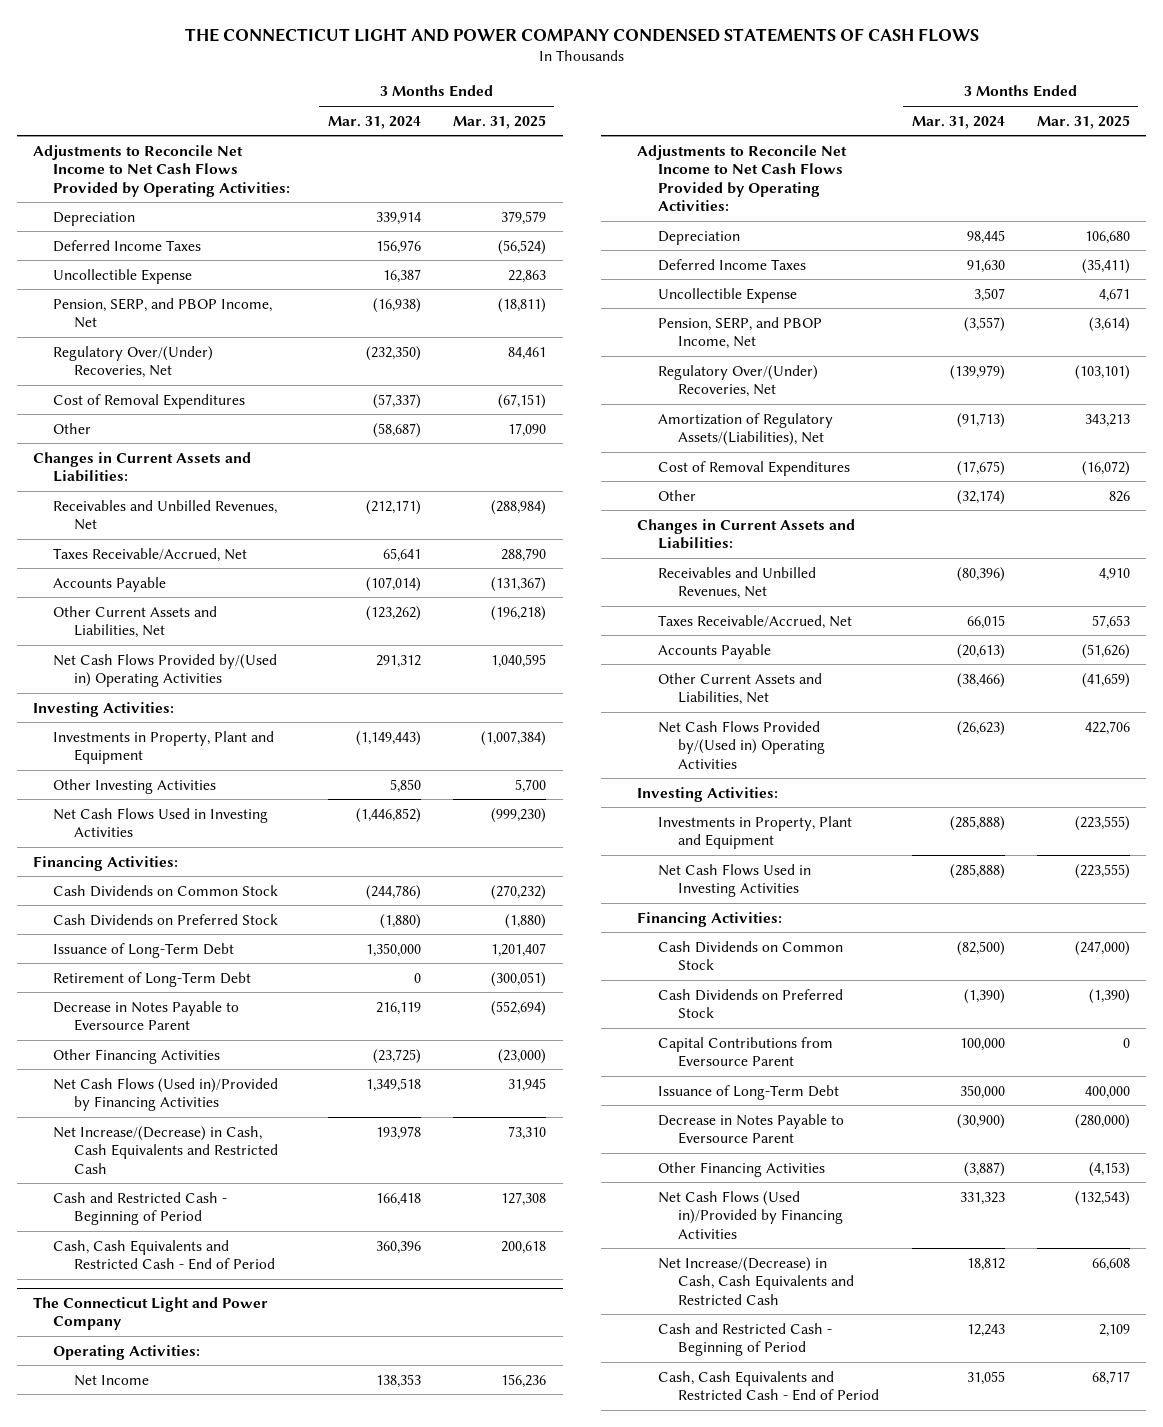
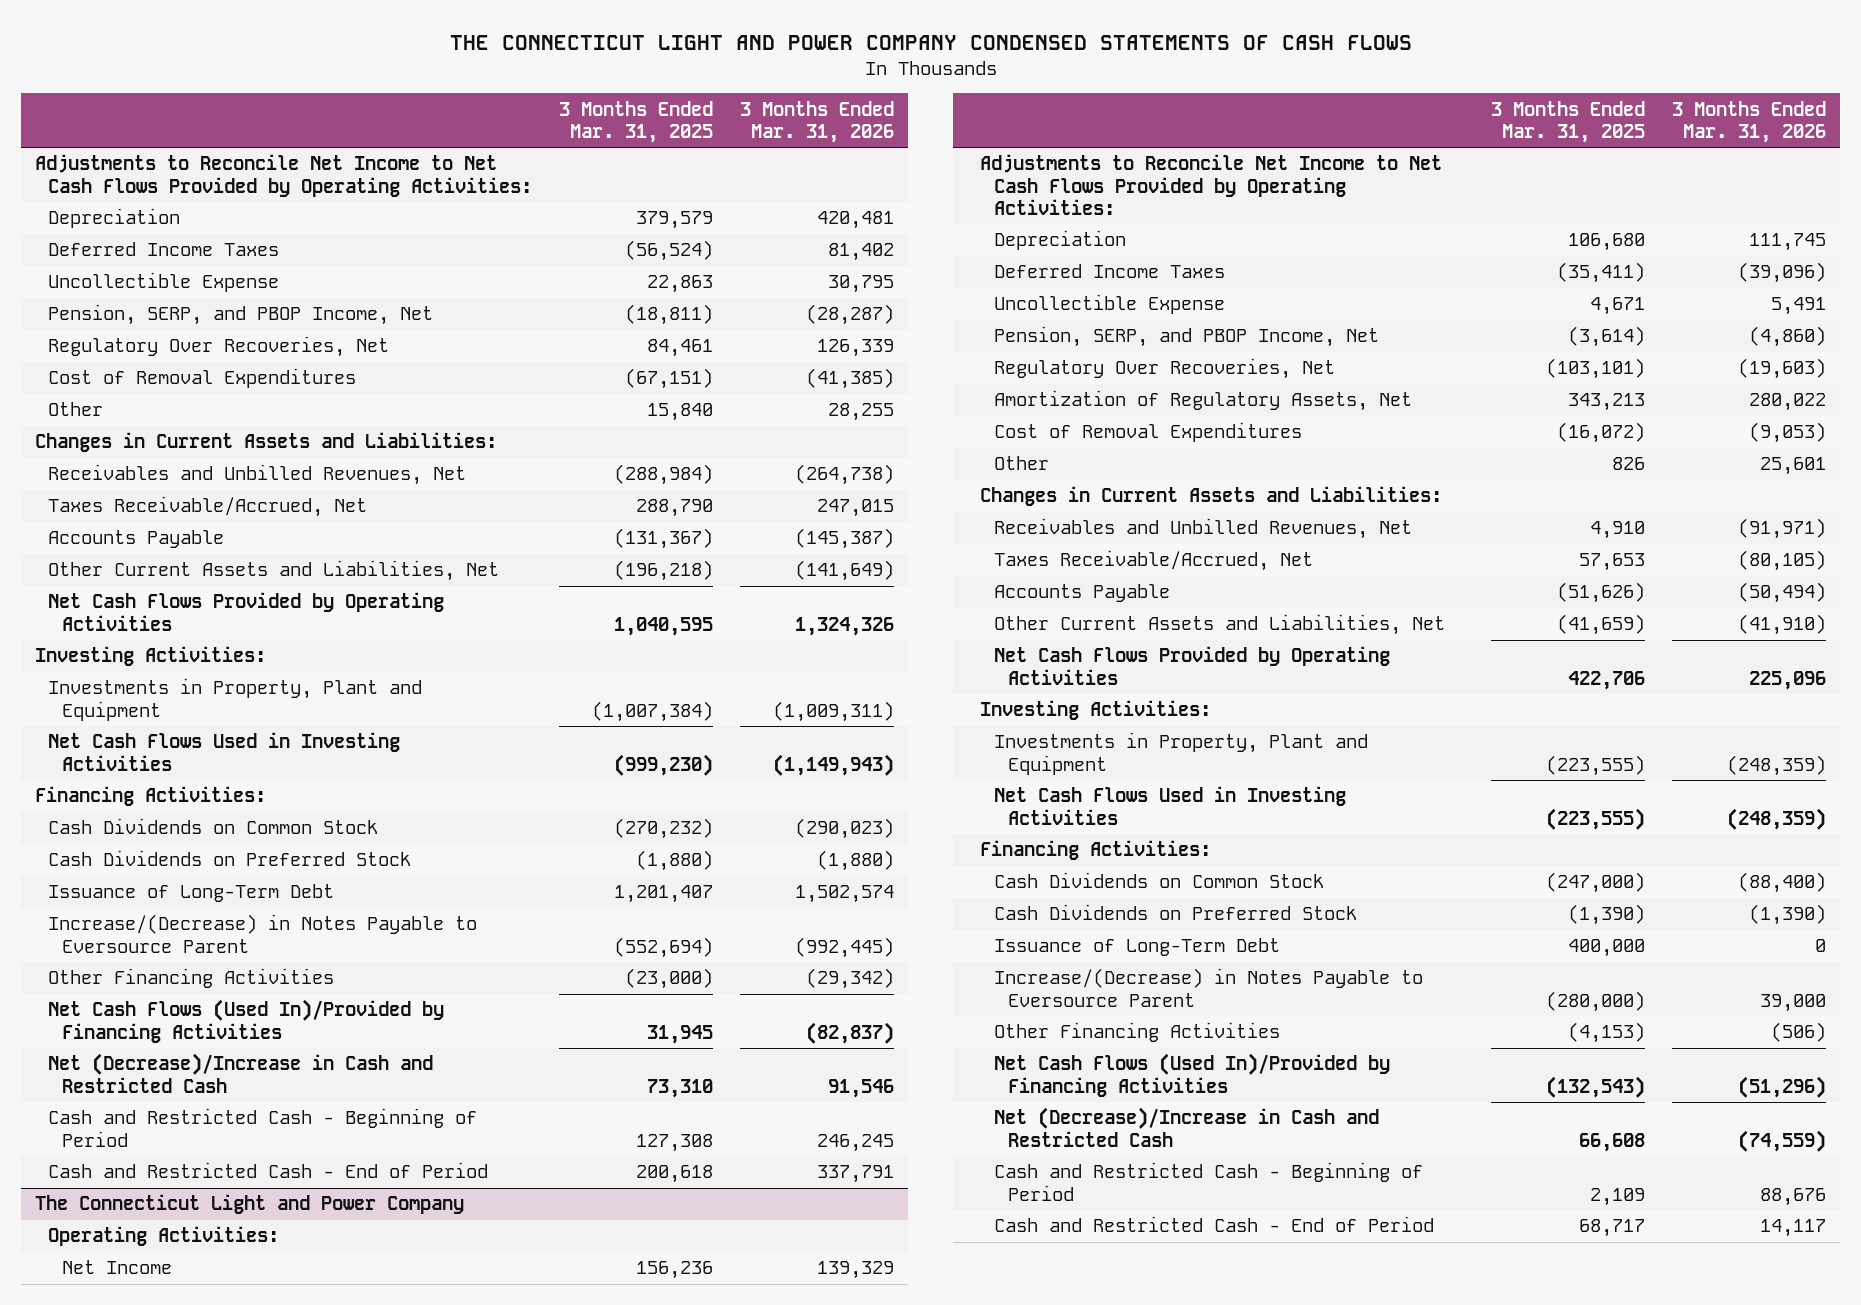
[327,115,421,129] Mar. 31, 2024 -> none
none -> [740,100,895,143] 3 Months Ended Mar. 31, 2026
[53,345,214,379] Regulatory Over/(Under) Recoveries, Net -> [48,336,390,358] Regulatory Over Recoveries, Net
[508,422,547,437] 17,090 -> [647,403,714,422] 15,840
[53,653,278,688] Net Cash Flows Provided by/(Used in) Operating Activities -> [48,592,445,631] Net Cash Flows Provided by Operating Activities
[53,778,217,794] Other Investing Activities -> none
[53,971,252,987] Retirement of Long-Term Debt -> none
[53,1000,240,1032] Decrease in Notes Payable to Eversource Parent -> [48,914,478,953] Increase/(Decrease) in Notes Payable to Eversource Parent
[53,1077,279,1112] Net Cash Flows (Used in)/Provided by Financing Activities -> [48,999,445,1043] Net Cash Flows (Used In)/Provided by Financing Activities
[53,1125,278,1174] Net Increase/(Decrease) in Cash, Cash Equivalents and Restricted Cash -> [48,1053,434,1093] Net (Decrease)/Increase in Cash and Restricted Cash
[53,1239,275,1271] Cash, Cash Equivalents and Restricted Cash - End of Period -> [48,1162,489,1179] Cash and Restricted Cash - End of Period
[657,364,818,398] Regulatory Over/(Under) Recoveries, Net -> [994,358,1336,380] Regulatory Over Recoveries, Net
[657,412,833,447] Amortization of Regulatory Assets/(Liabilities), Net -> [994,390,1413,412] Amortization of Regulatory Assets, Net
[657,720,825,769] Net Cash Flows Provided by/(Used in) Operating Activities -> [994,646,1391,685] Net Cash Flows Provided by Operating Activities
[657,1036,833,1068] Capital Contributions from Eversource Parent -> none
[657,1113,844,1145] Decrease in Notes Payable to Eversource Parent -> [994,968,1424,1007] Increase/(Decrease) in Notes Payable to Eversource Parent
[657,1190,843,1239] Net Cash Flows (Used in)/Provided by Financing Activities -> [994,1053,1391,1097] Net Cash Flows (Used In)/Provided by Financing Activities
[657,1256,854,1305] Net Increase/(Decrease) in Cash, Cash Equivalents and Restricted Cash -> [994,1107,1380,1147] Net (Decrease)/Increase in Cash and Restricted Cash
[657,1370,879,1402] Cash, Cash Equivalents and Restricted Cash - End of Period -> [994,1216,1435,1233] Cash and Restricted Cash - End of Period

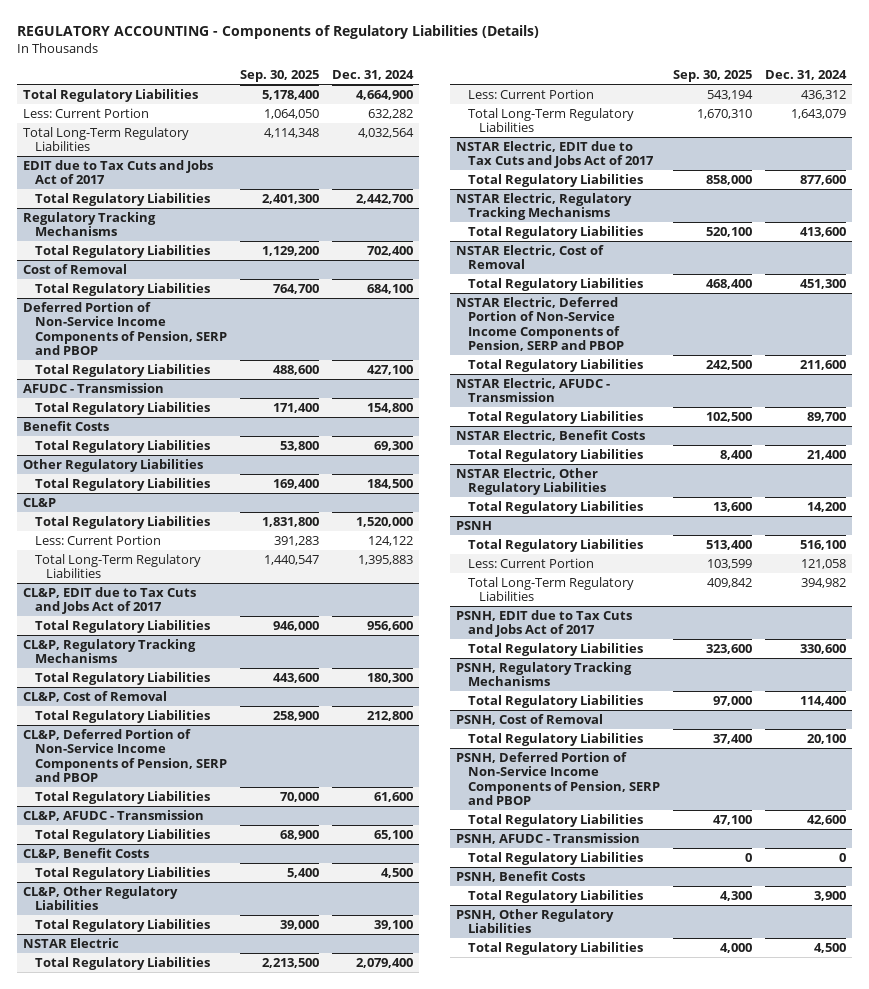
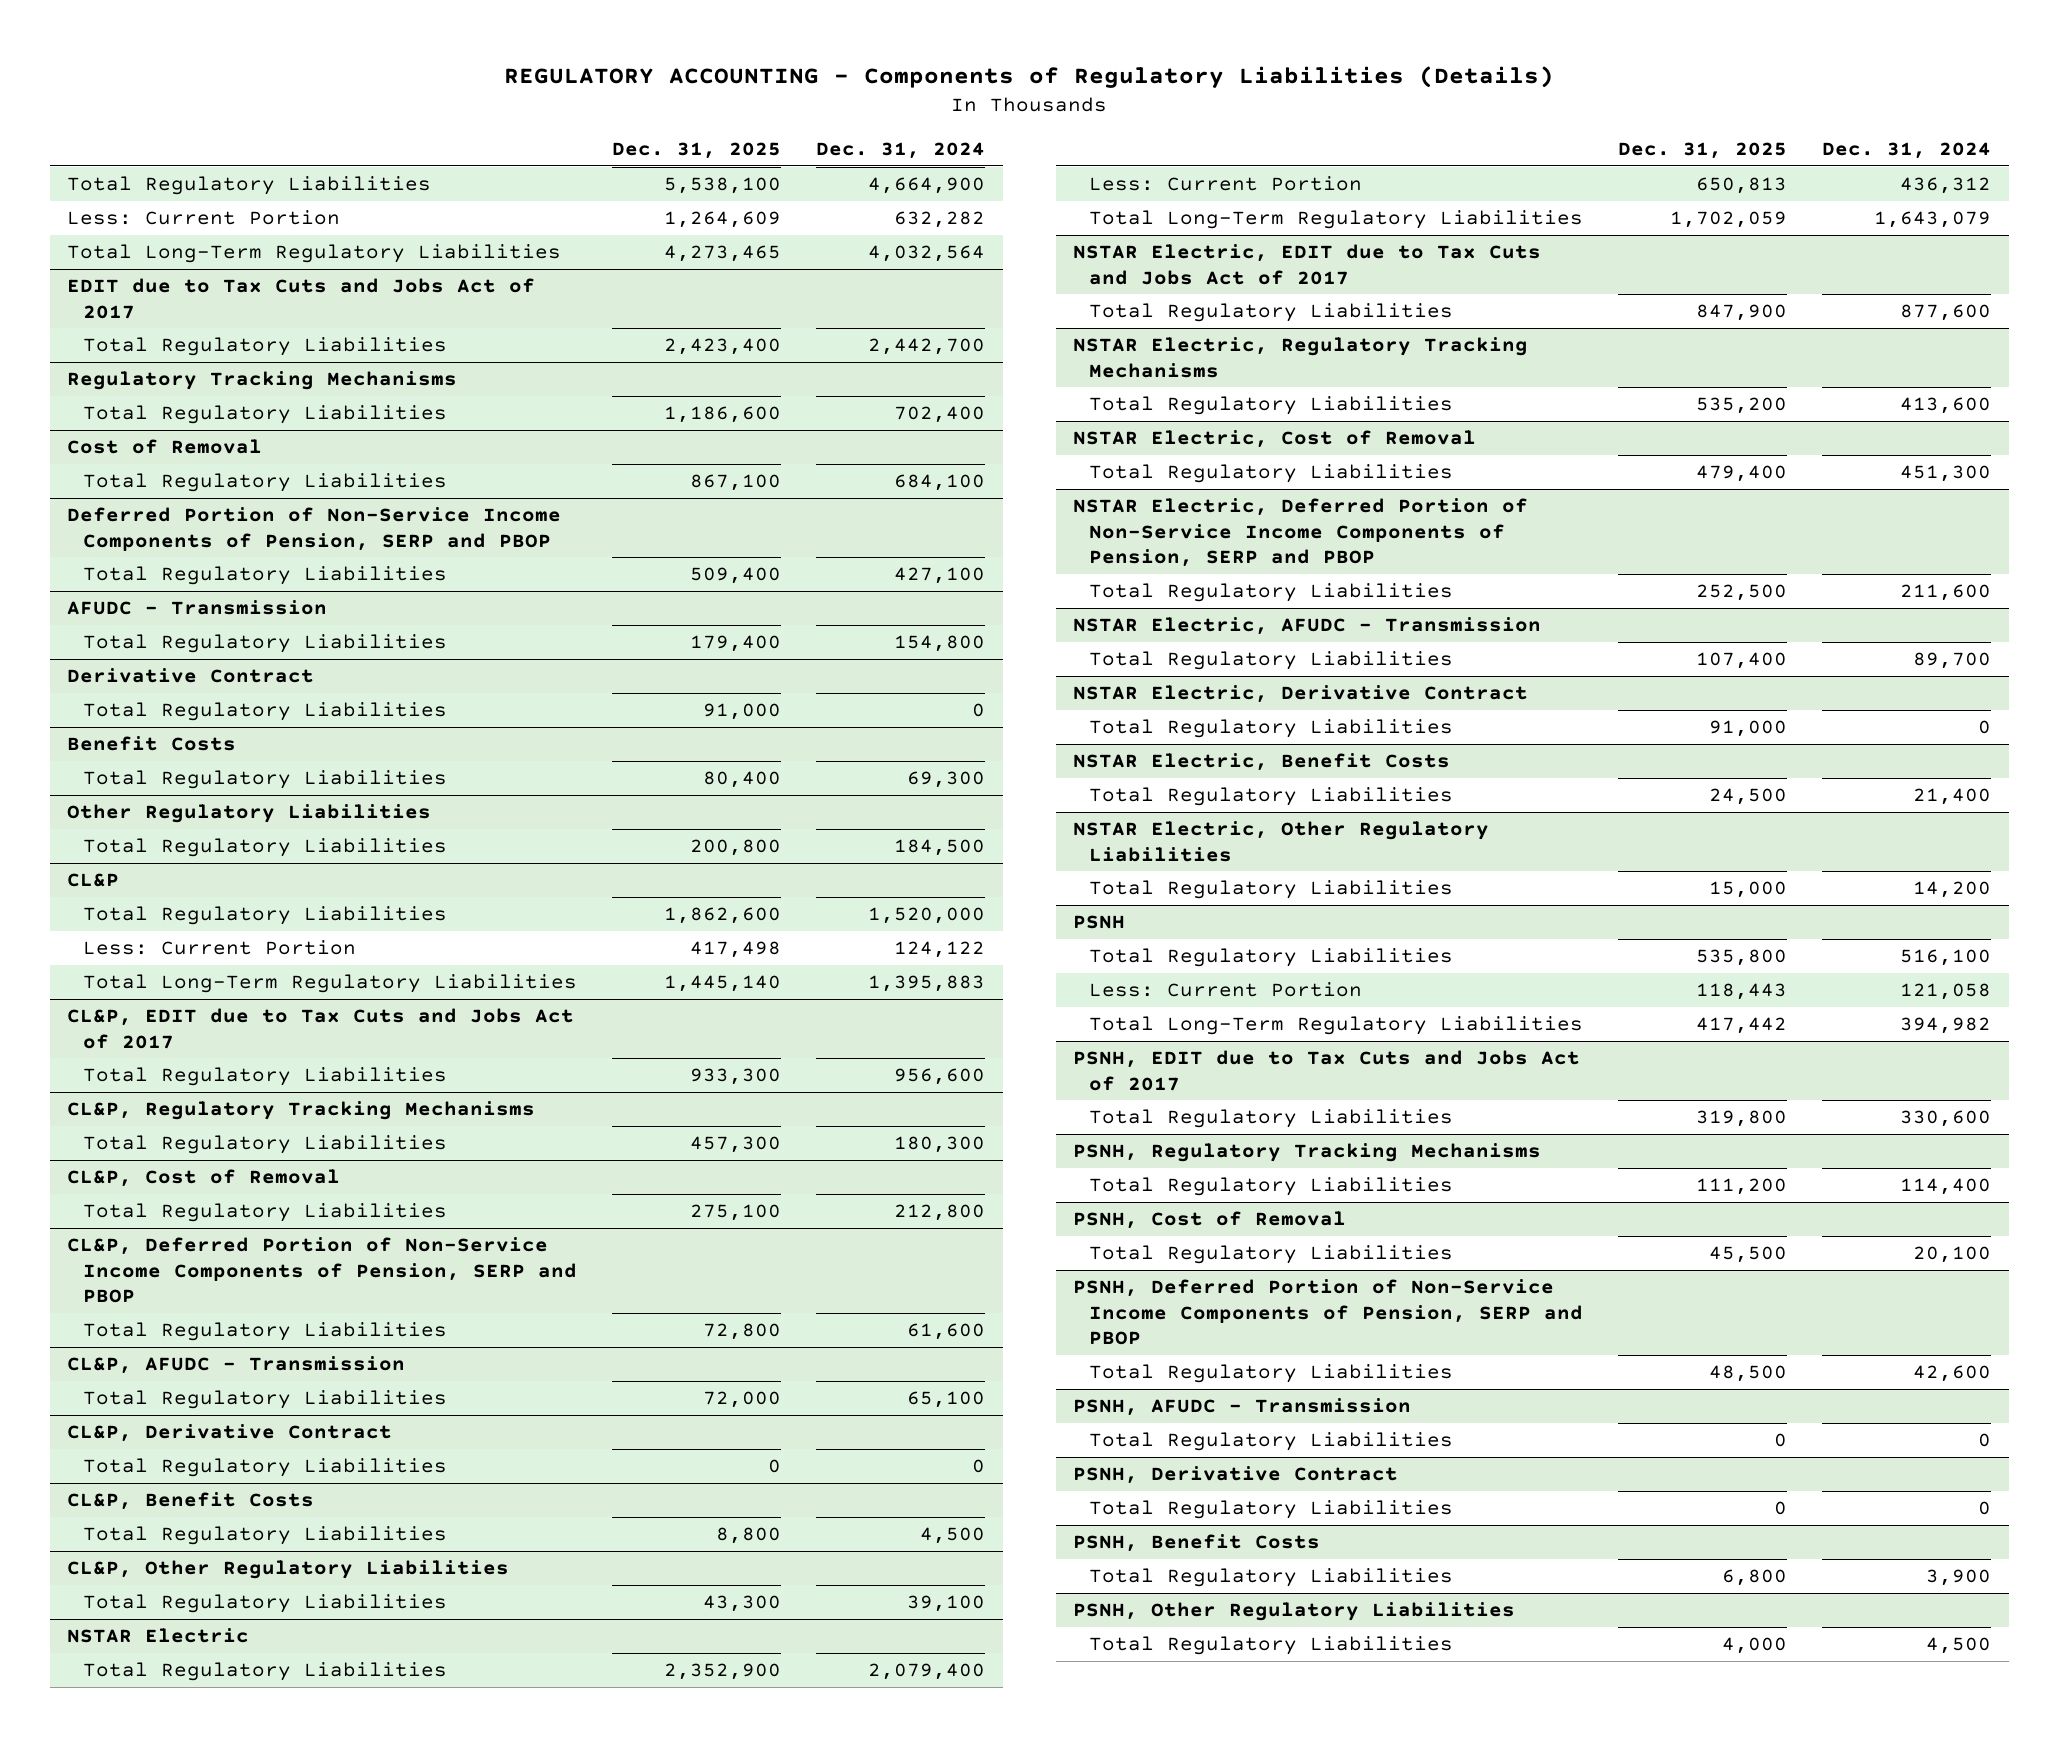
[239,70,319,83] Sep. 30, 2025 -> none
none -> [612,142,782,160] Dec. 31, 2025
none -> [67,668,315,684] Derivative Contract
none -> [82,702,447,722] Total Regulatory Liabilities
none -> [67,1424,393,1443] CL&P, Derivative Contract
none -> [82,1458,447,1478] Total Regulatory Liabilities
none -> [1073,685,1529,704] NSTAR Electric, Derivative Contract
none -> [1088,719,1453,739] Total Regulatory Liabilities
none -> [1073,1466,1399,1485] PSNH, Derivative Contract
none -> [1088,1500,1453,1520] Total Regulatory Liabilities

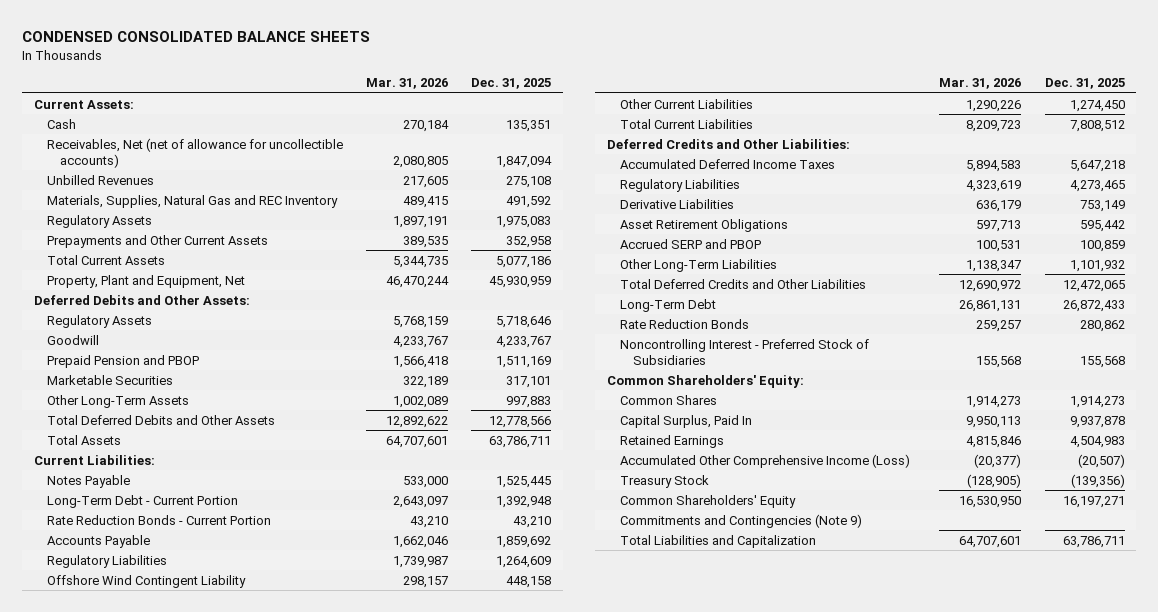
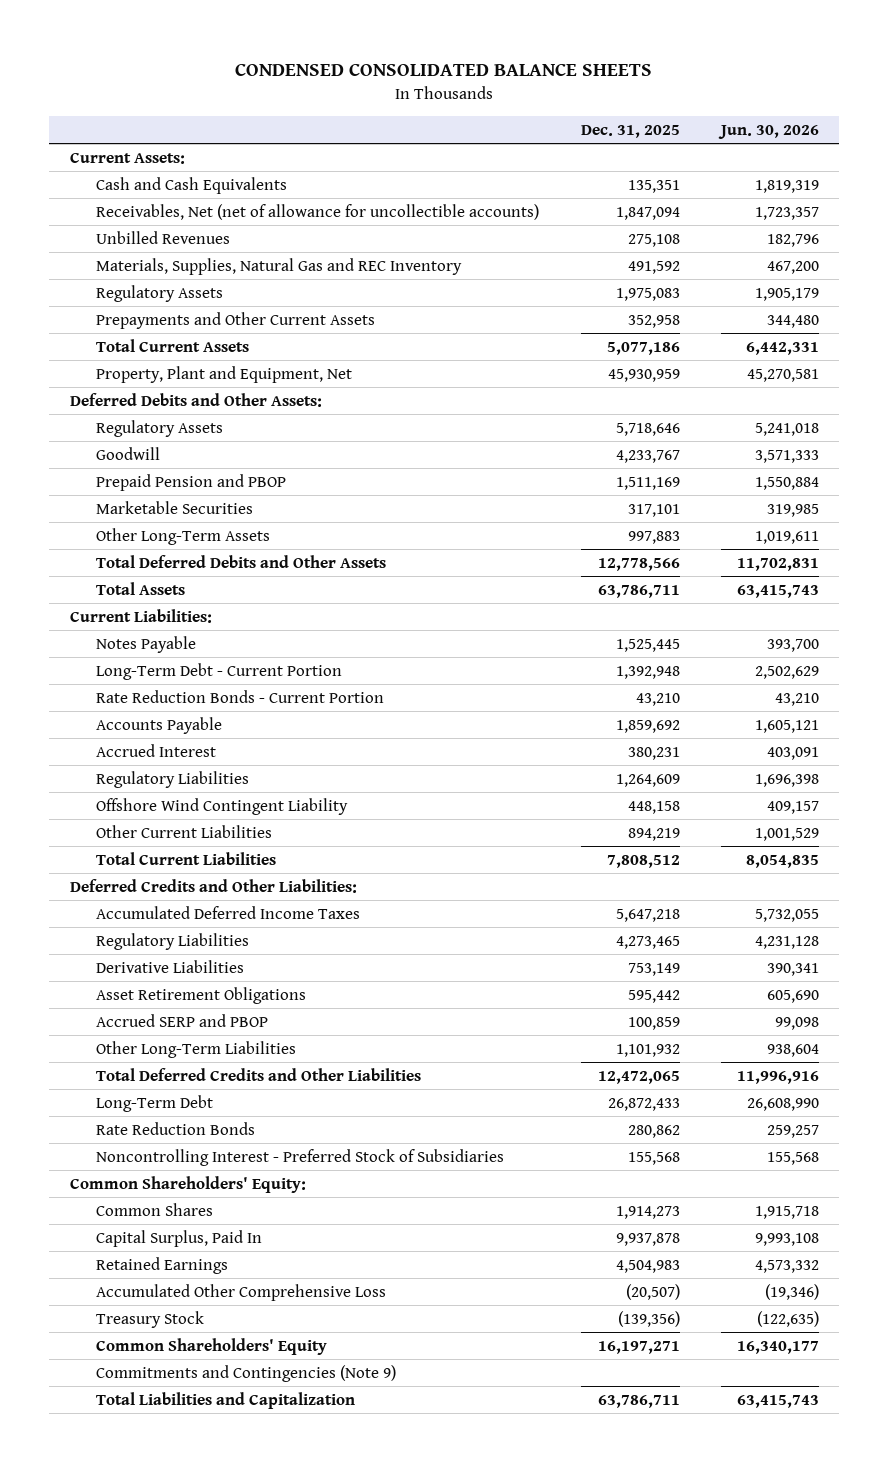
[366,78,449,90] Mar. 31, 2026 -> none
none -> [717,124,819,139] Jun. 30, 2026
[46,118,76,129] Cash -> [96,176,288,194] Cash and Cash Equivalents
none -> [96,743,217,757] Accrued Interest
[1069,99,1125,112] 1,274,450 -> [627,827,680,841] 894,219
[619,453,910,468] Accumulated Other Comprehensive Income (Loss) -> [96,1283,387,1301] Accumulated Other Comprehensive Loss

